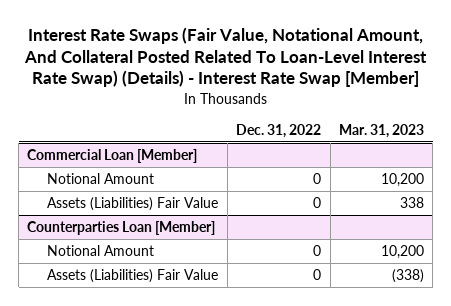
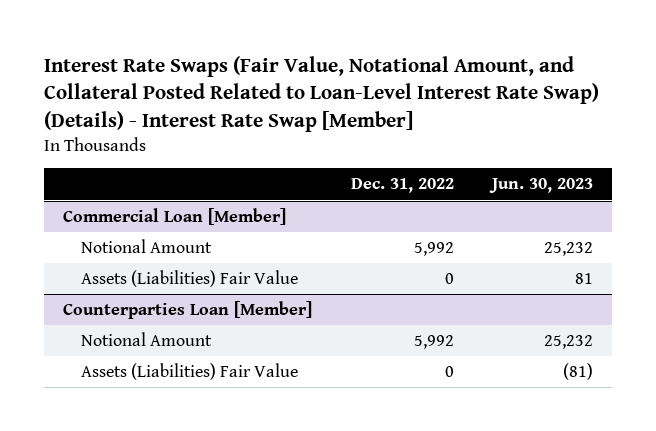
[23,26,427,88] Interest Rate Swaps (Fair Value, Notational Amount, And Collateral Posted Related To Loan-Level Interest Rate Swap) (Details) - Interest Rate Swap [Member] -> [44,55,600,132] Interest Rate Swaps (Fair Value, Notational Amount, and Collateral Posted Related to Loan-Level Interest Rate Swap) (Details) - Interest Rate Swap [Member]
[338,123,424,138] Mar. 31, 2023 -> none
none -> [488,178,593,194] Jun. 30, 2023
[313,172,322,184] 0 -> [413,242,454,257] 5,992
[313,244,322,256] 0 -> [413,335,454,350] 5,992

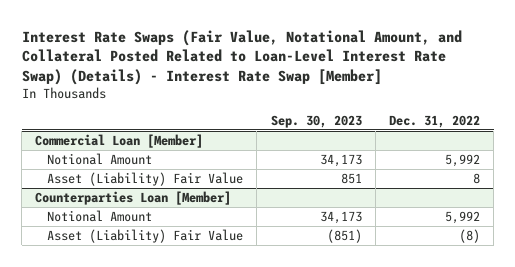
[488,178,593,194] Jun. 30, 2023 -> none
none -> [270,115,362,129] Sep. 30, 2023
[80,270,298,288] Assets (Liabilities) Fair Value -> [47,171,244,186] Asset (Liability) Fair Value
[444,273,454,285] 0 -> [472,172,480,184] 8
[80,363,298,381] Assets (Liabilities) Fair Value -> [47,228,244,243] Asset (Liability) Fair Value
[444,366,454,378] 0 -> [458,228,480,243] (8)

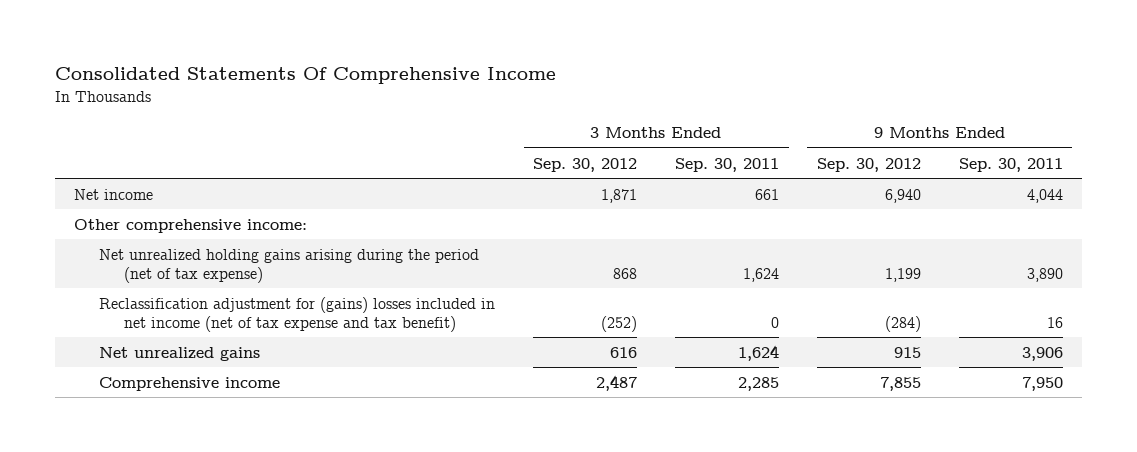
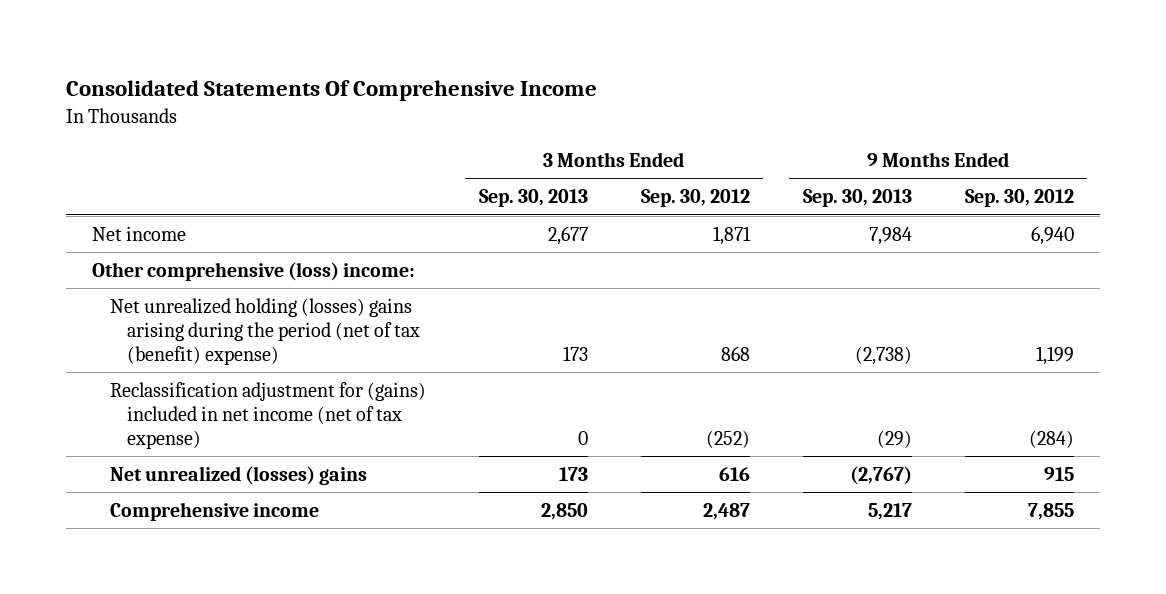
[675,157,780,172] Sep. 30, 2011 -> none
[958,157,1063,172] Sep. 30, 2011 -> none
none -> [478,189,588,208] Sep. 30, 2013
none -> [802,189,912,208] Sep. 30, 2013
[74,218,308,233] Other comprehensive income: -> [92,261,416,281] Other comprehensive (loss) income:
[99,248,480,283] Net unrealized holding gains arising during the period (net of tax expense) -> [109,297,420,365] Net unrealized holding (losses) gains arising during the period (net of tax (benefit) expense)
[99,296,496,332] Reclassification adjustment for (gains) losses included in net income (net of tax expense and tax benefit) -> [109,381,426,449] Reclassification adjustment for (gains) included in net income (net of tax expense)
[99,346,261,361] Net unrealized gains -> [109,465,367,485] Net unrealized (losses) gains

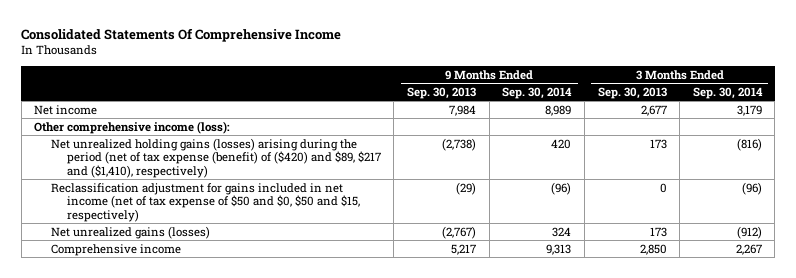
[640,189,750,208] Sep. 30, 2012 -> none
[964,189,1074,208] Sep. 30, 2012 -> none
none -> [502,86,573,99] Sep. 30, 2014
none -> [692,86,763,99] Sep. 30, 2014
[92,261,416,281] Other comprehensive (loss) income: -> [34,120,231,134] Other comprehensive income (loss):
[109,297,420,365] Net unrealized holding (losses) gains arising during the period (net of tax (benefit) expense) -> [50,137,381,178] Net unrealized holding gains (losses) arising during the period (net of tax expense (benefit) of ($420) and $89, $217 and ($1,410), respectively)
[109,381,426,449] Reclassification adjustment for (gains) included in net income (net of tax expense) -> [50,182,360,222] Reclassification adjustment for gains included in net income (net of tax expense of $50 and $0, $50 and $15, respectively)
[109,465,367,485] Net unrealized (losses) gains -> [50,225,210,239] Net unrealized gains (losses)

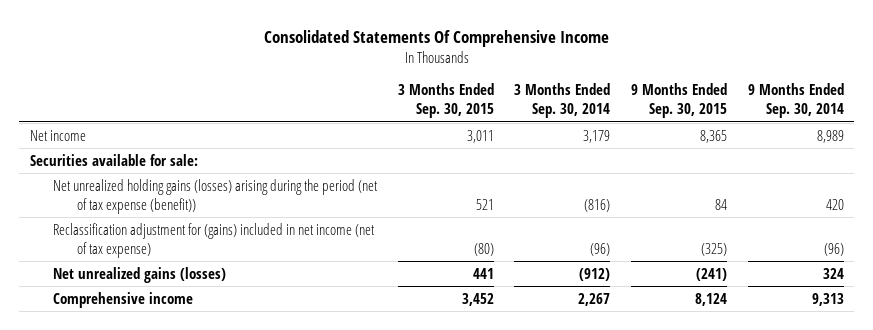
[407,86,477,99] Sep. 30, 2013 -> none
[597,86,667,99] Sep. 30, 2013 -> none
none -> [397,83,494,119] 3 Months Ended Sep. 30, 2015
none -> [631,83,728,119] 9 Months Ended Sep. 30, 2015
[34,120,231,134] Other comprehensive income (loss): -> none
none -> [29,154,198,167] Securities available for sale:
[50,137,381,178] Net unrealized holding gains (losses) arising during the period (net of tax expense (benefit) of ($420) and $89, $217 and ($1,410), respectively) -> [53,179,379,214] Net unrealized holding gains (losses) arising during the period (net of tax expense (benefit))
[50,182,360,222] Reclassification adjustment for gains included in net income (net of tax expense of $50 and $0, $50 and $15, respectively) -> [53,223,376,258] Reclassification adjustment for (gains) included in net income (net of tax expense)

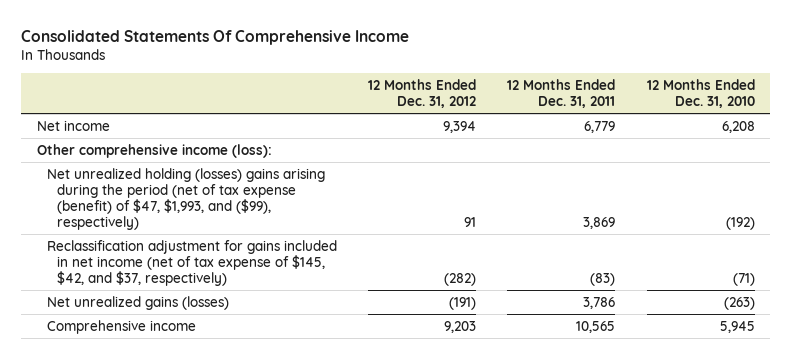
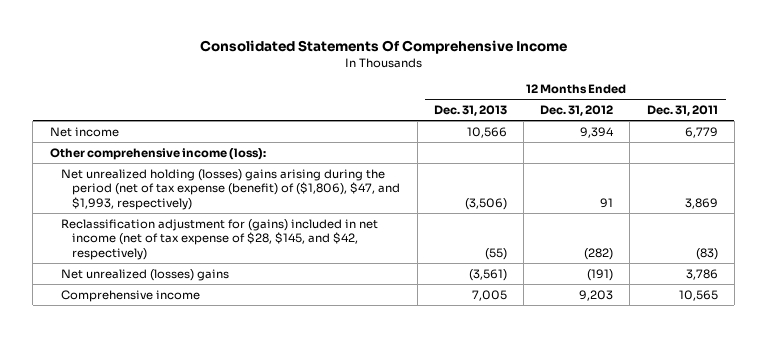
[646,79,755,108] 12 Months Ended Dec. 31, 2010 -> none
none -> [433,104,507,116] Dec. 31, 2013
[46,167,325,230] Net unrealized holding (losses) gains arising during the period (net of tax expense (benefit) of $47, $1,993, and ($99), respectively) -> [61,168,401,210] Net unrealized holding (losses) gains arising during the period (net of tax expense (benefit) of ($1,806), $47, and $1,993, respectively)
[46,239,337,286] Reclassification adjustment for gains included in net income (net of tax expense of $145, $42, and $37, respectively) -> [61,218,379,260] Reclassification adjustment for (gains) included in net income (net of tax expense of $28, $145, and $42, respectively)
[46,295,229,310] Net unrealized gains (losses) -> [61,268,230,281] Net unrealized (losses) gains

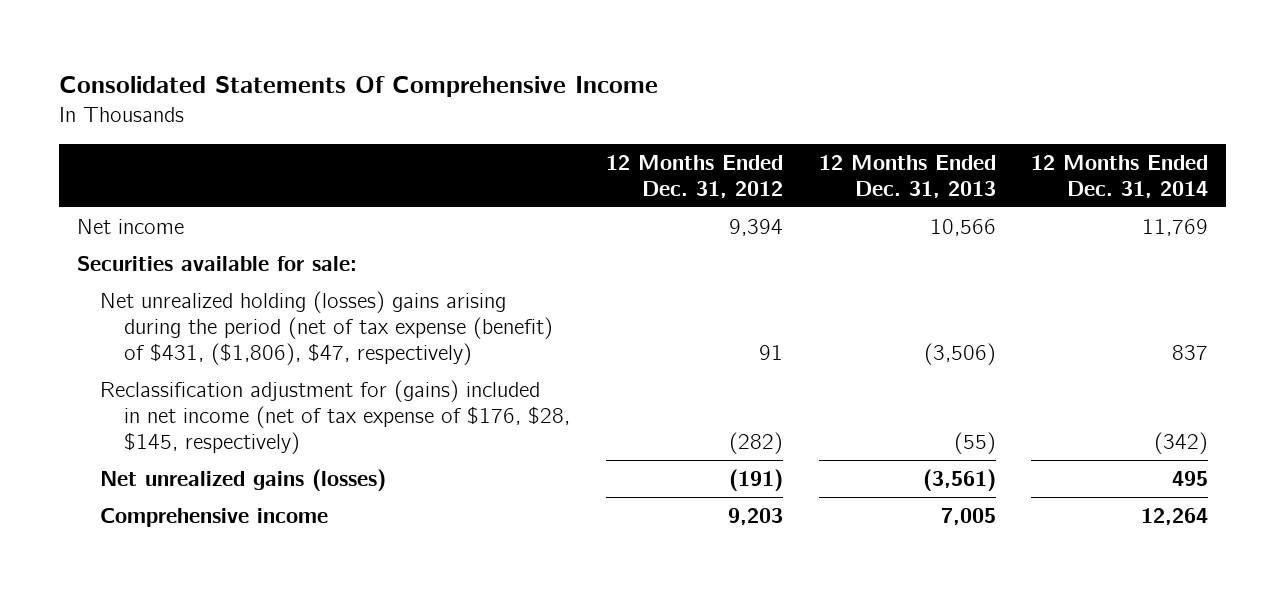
[646,104,718,116] Dec. 31, 2011 -> none
none -> [1031,154,1209,198] 12 Months Ended Dec. 31, 2014
[49,147,266,160] Other comprehensive income (loss): -> none
none -> [76,255,357,271] Securities available for sale:
[61,168,401,210] Net unrealized holding (losses) gains arising during the period (net of tax expense (benefit) of ($1,806), $47, and $1,993, respectively) -> [100,290,554,366] Net unrealized holding (losses) gains arising during the period (net of tax expense (benefit) of $431, ($1,806), $47, respectively)
[61,218,379,260] Reclassification adjustment for (gains) included in net income (net of tax expense of $28, $145, and $42, respectively) -> [100,379,571,455] Reclassification adjustment for (gains) included in net income (net of tax expense of $176, $28, $145, respectively)
[61,268,230,281] Net unrealized (losses) gains -> [100,468,387,491] Net unrealized gains (losses)

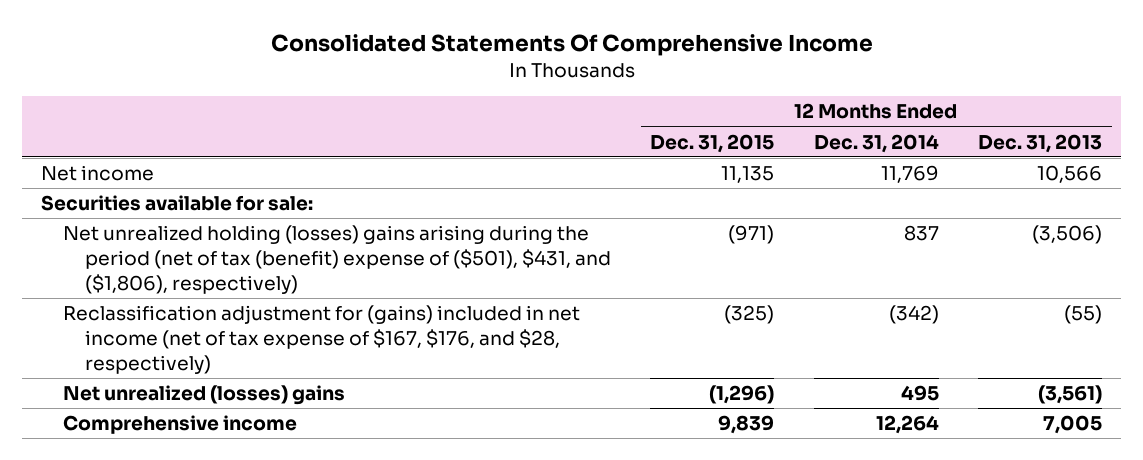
[605,154,783,198] 12 Months Ended Dec. 31, 2012 -> none
none -> [650,133,775,153] Dec. 31, 2015
[100,290,554,366] Net unrealized holding (losses) gains arising during the period (net of tax expense (benefit) of $431, ($1,806), $47, respectively) -> [63,225,612,294] Net unrealized holding (losses) gains arising during the period (net of tax (benefit) expense of ($501), $431, and ($1,806), respectively)
[100,379,571,455] Reclassification adjustment for (gains) included in net income (net of tax expense of $176, $28, $145, respectively) -> [63,305,581,374] Reclassification adjustment for (gains) included in net income (net of tax expense of $167, $176, and $28, respectively)
[100,468,387,491] Net unrealized gains (losses) -> [63,385,346,406] Net unrealized (losses) gains

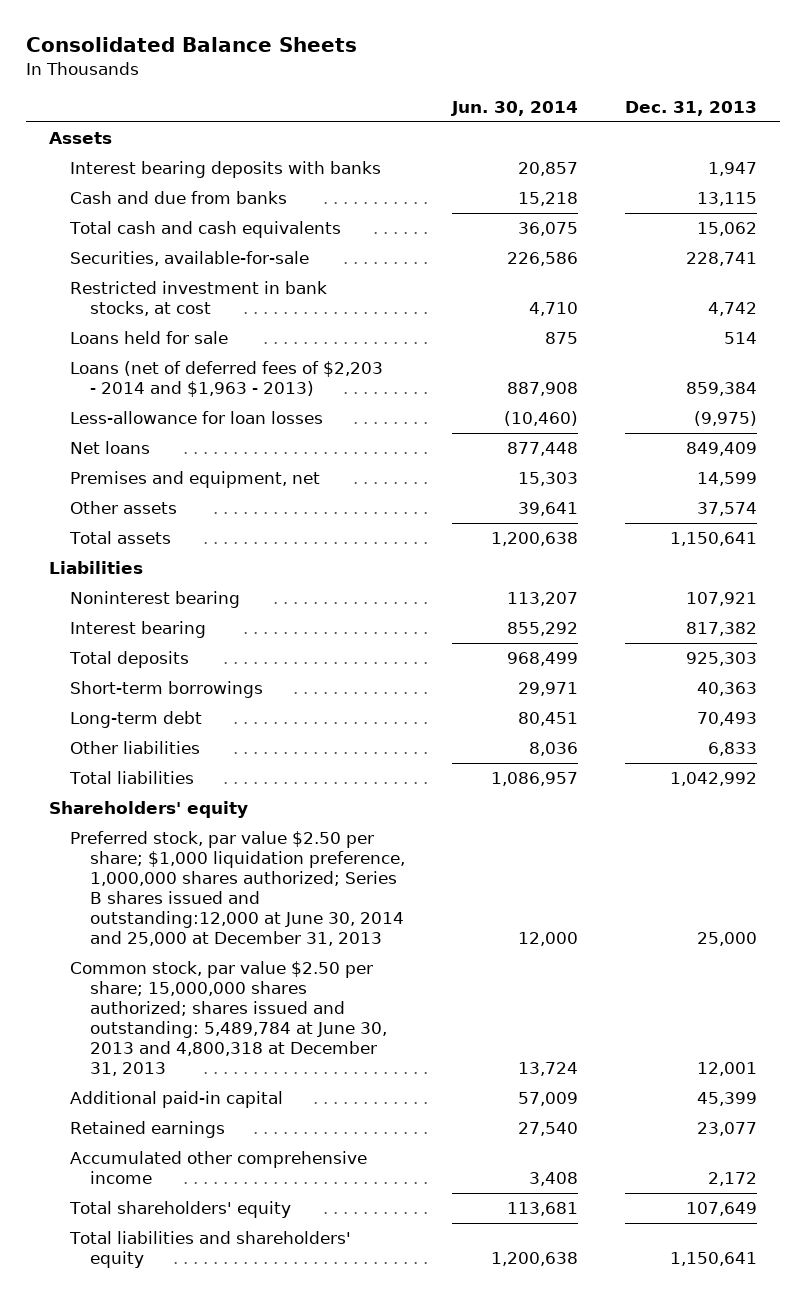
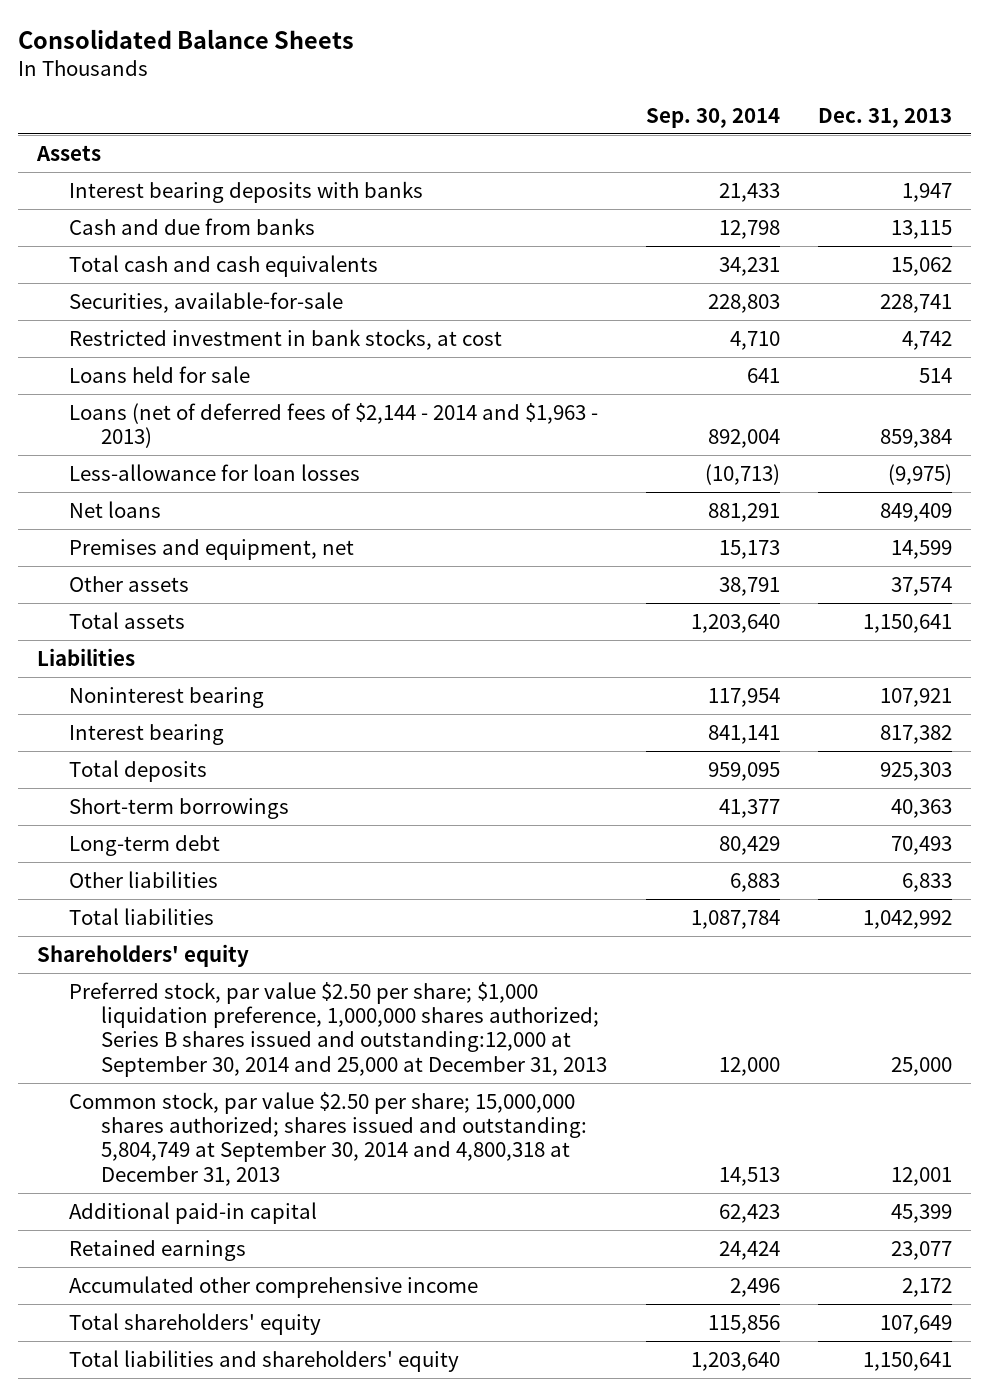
[450,101,578,117] Jun. 30, 2014 -> none
none -> [645,107,780,128] Sep. 30, 2014
[69,361,383,398] Loans (net of deferred fees of $2,203 - 2014 and $1,963 - 2013) -> [69,402,599,449] Loans (net of deferred fees of $2,144 - 2014 and $1,963 - 2013)
[69,831,405,947] Preferred stock, par value $2.50 per share; $1,000 liquidation preference, 1,000,000 shares authorized; Series B shares issued and outstanding:12,000 at June 30, 2014 and 25,000 at December 31, 2013 -> [69,981,608,1077] Preferred stock, par value $2.50 per share; $1,000 liquidation preference, 1,000,000 shares authorized; Series B shares issued and outstanding:12,000 at September 30, 2014 and 25,000 at December 31, 2013
[69,961,387,1077] Common stock, par value $2.50 per share; 15,000,000 shares authorized; shares issued and outstanding: 5,489,784 at June 30, 2013 and 4,800,318 at December 31, 2013 -> [69,1091,588,1186] Common stock, par value $2.50 per share; 15,000,000 shares authorized; shares issued and outstanding: 5,804,749 at September 30, 2014 and 4,800,318 at December 31, 2013

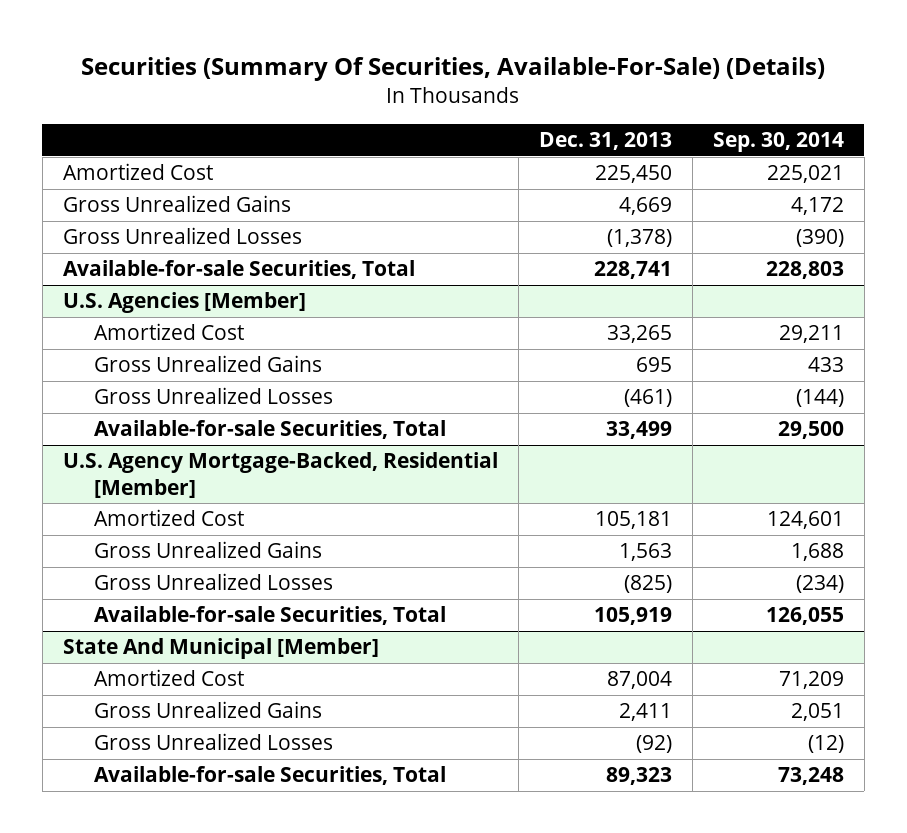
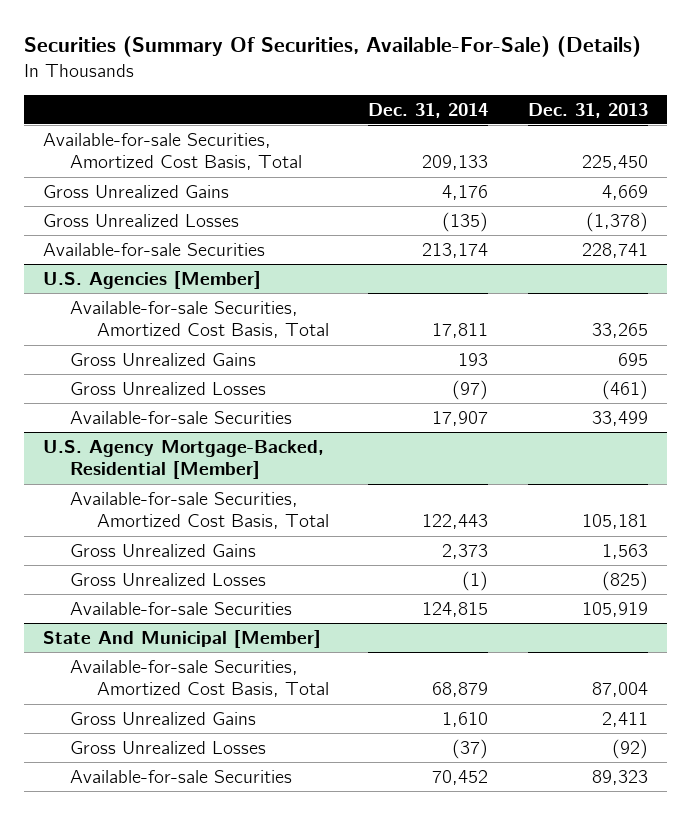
[712,132,844,153] Sep. 30, 2014 -> none
none -> [368,102,489,118] Dec. 31, 2014
[62,163,213,181] Amortized Cost -> [43,132,303,171] Available-for-sale Securities, Amortized Cost Basis, Total
[62,260,415,280] Available-for-sale Securities, Total -> [43,242,266,256] Available-for-sale Securities
[93,323,244,341] Amortized Cost -> [70,300,329,339] Available-for-sale Securities, Amortized Cost Basis, Total
[93,420,446,440] Available-for-sale Securities, Total -> [70,410,293,424] Available-for-sale Securities
[93,509,244,527] Amortized Cost -> [70,491,329,530] Available-for-sale Securities, Amortized Cost Basis, Total
[93,606,446,626] Available-for-sale Securities, Total -> [70,601,293,615] Available-for-sale Securities
[93,669,244,687] Amortized Cost -> [70,659,329,698] Available-for-sale Securities, Amortized Cost Basis, Total
[93,766,446,786] Available-for-sale Securities, Total -> [70,769,293,783] Available-for-sale Securities

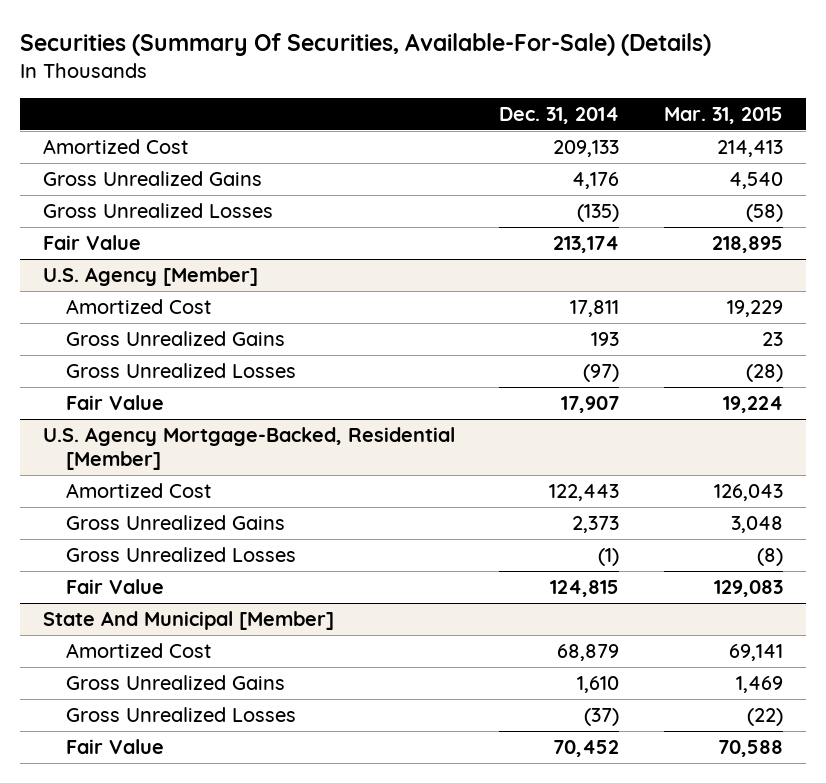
[527,102,648,118] Dec. 31, 2013 -> none
none -> [664,106,784,124] Mar. 31, 2015
[43,132,303,171] Available-for-sale Securities, Amortized Cost Basis, Total -> [42,139,189,155] Amortized Cost
[43,242,266,256] Available-for-sale Securities -> [42,235,141,251] Fair Value
[43,270,262,289] U.S. Agencies [Member] -> [42,267,258,287] U.S. Agency [Member]
[70,300,329,339] Available-for-sale Securities, Amortized Cost Basis, Total -> [65,299,212,315] Amortized Cost
[70,410,293,424] Available-for-sale Securities -> [65,395,164,411] Fair Value
[70,491,329,530] Available-for-sale Securities, Amortized Cost Basis, Total -> [65,483,212,499] Amortized Cost
[70,601,293,615] Available-for-sale Securities -> [65,579,164,595] Fair Value
[70,659,329,698] Available-for-sale Securities, Amortized Cost Basis, Total -> [65,643,212,659] Amortized Cost
[70,769,293,783] Available-for-sale Securities -> [65,739,164,755] Fair Value

